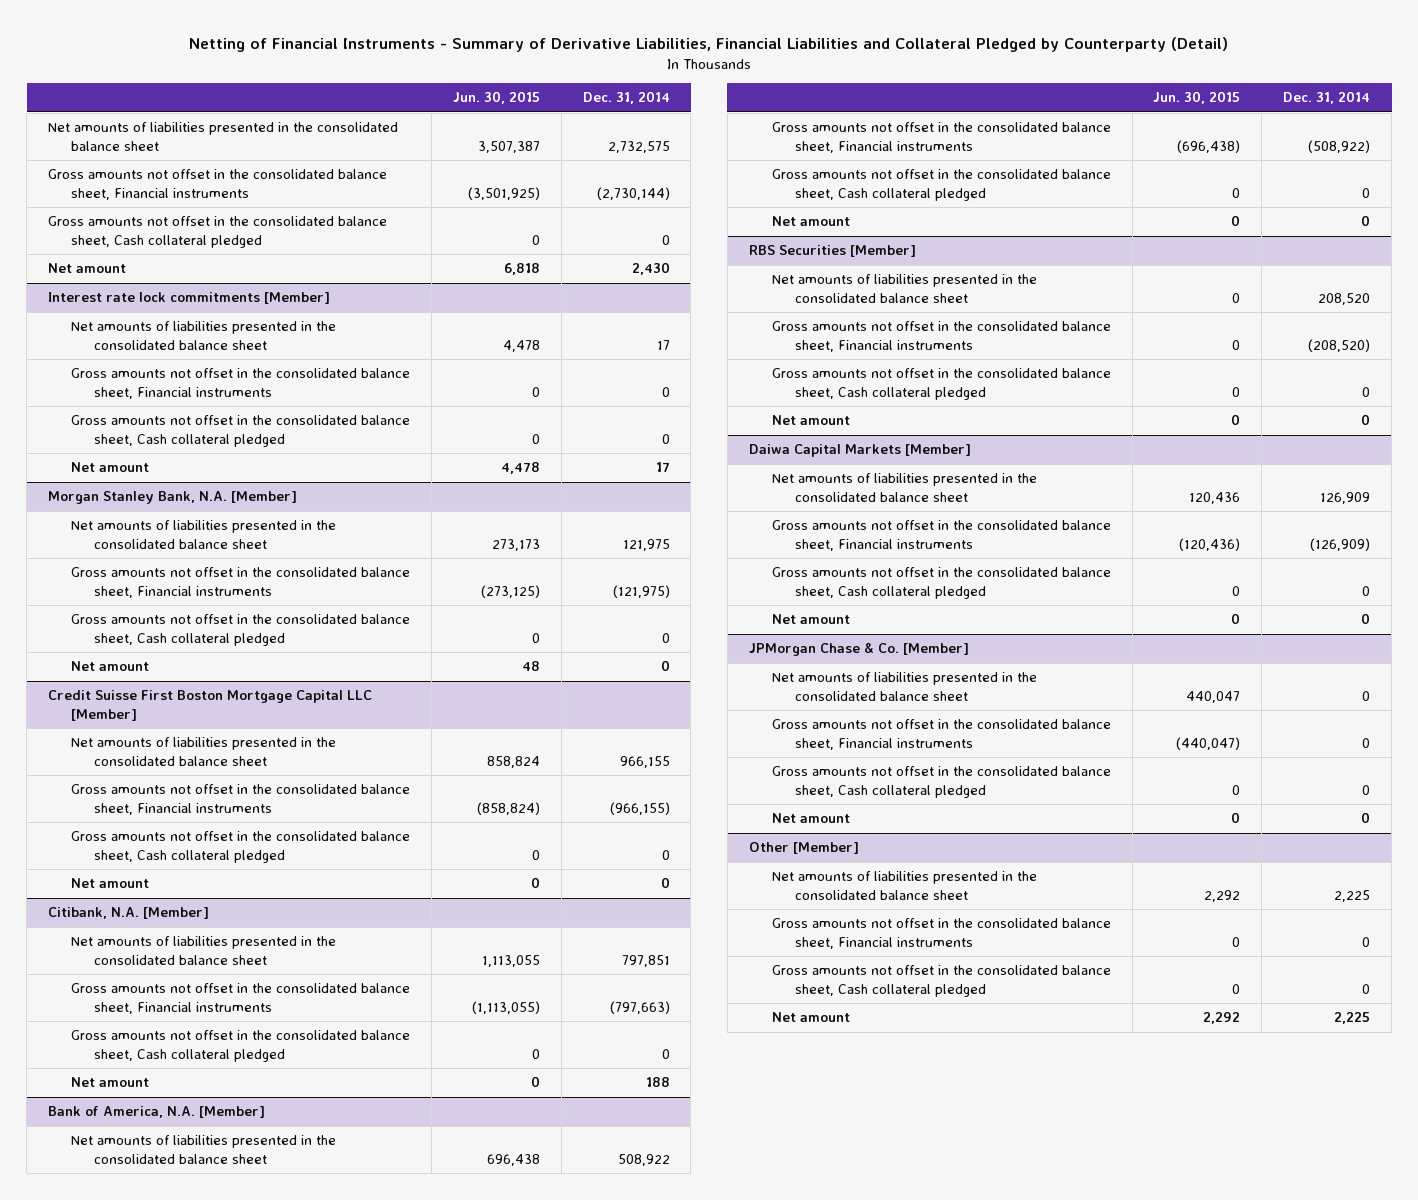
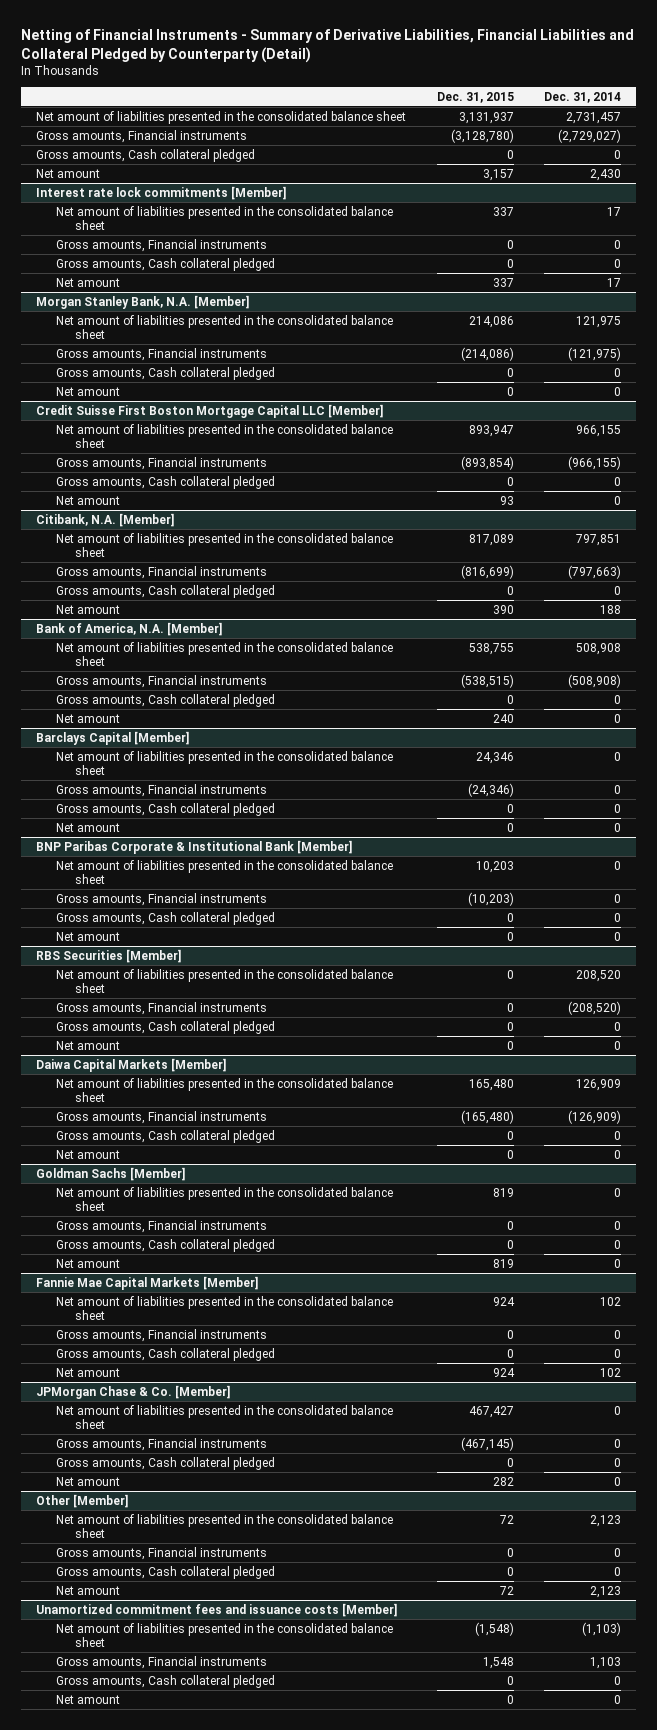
[452,91,540,105] Jun. 30, 2015 -> none
none -> [436,91,514,103] Dec. 31, 2015
[47,169,387,200] Gross amounts not offset in the consolidated balance sheet, Financial instruments -> none
[47,122,398,151] Net amounts of liabilities presented in the consolidated balance sheet -> [36,110,407,124] Net amount of liabilities presented in the consolidated balance sheet
[607,140,670,153] 2,732,575 -> [565,111,621,124] 2,731,457
none -> [36,129,248,143] Gross amounts, Financial instruments
[47,216,387,248] Gross amounts not offset in the consolidated balance sheet, Cash collateral pledged -> [36,148,256,162] Gross amounts, Cash collateral pledged
[71,368,411,399] Gross amounts not offset in the consolidated balance sheet, Financial instruments -> none
[71,321,337,350] Net amounts of liabilities presented in the consolidated balance sheet -> [55,205,393,230] Net amount of liabilities presented in the consolidated balance sheet
none -> [55,238,267,252] Gross amounts, Financial instruments
[71,415,411,447] Gross amounts not offset in the consolidated balance sheet, Cash collateral pledged -> [55,257,275,271] Gross amounts, Cash collateral pledged
[71,520,337,549] Net amounts of liabilities presented in the consolidated balance sheet -> [55,314,393,339] Net amount of liabilities presented in the consolidated balance sheet
[71,567,411,598] Gross amounts not offset in the consolidated balance sheet, Financial instruments -> [55,347,267,361] Gross amounts, Financial instruments
[71,614,411,646] Gross amounts not offset in the consolidated balance sheet, Cash collateral pledged -> [55,366,275,380] Gross amounts, Cash collateral pledged
[71,737,337,766] Net amounts of liabilities presented in the consolidated balance sheet -> [55,423,393,448] Net amount of liabilities presented in the consolidated balance sheet
[71,784,411,815] Gross amounts not offset in the consolidated balance sheet, Financial instruments -> [55,456,267,470] Gross amounts, Financial instruments
[71,831,411,863] Gross amounts not offset in the consolidated balance sheet, Cash collateral pledged -> [55,475,275,489] Gross amounts, Cash collateral pledged
[71,936,337,965] Net amounts of liabilities presented in the consolidated balance sheet -> [55,532,393,557] Net amount of liabilities presented in the consolidated balance sheet
[71,983,411,1014] Gross amounts not offset in the consolidated balance sheet, Financial instruments -> [55,565,267,579] Gross amounts, Financial instruments
[71,1030,411,1062] Gross amounts not offset in the consolidated balance sheet, Cash collateral pledged -> [55,584,275,598] Gross amounts, Cash collateral pledged
[771,122,1111,153] Gross amounts not offset in the consolidated balance sheet, Financial instruments -> none
[71,1135,337,1164] Net amounts of liabilities presented in the consolidated balance sheet -> [55,641,393,666] Net amount of liabilities presented in the consolidated balance sheet
[617,1153,670,1166] 508,922 -> [575,642,621,655] 508,908
none -> [55,674,267,688] Gross amounts, Financial instruments
[771,169,1111,201] Gross amounts not offset in the consolidated balance sheet, Cash collateral pledged -> [55,693,275,707] Gross amounts, Cash collateral pledged
none -> [36,730,190,745] Barclays Capital [Member]
none -> [55,750,393,775] Net amount of liabilities presented in the consolidated balance sheet
none -> [55,783,267,797] Gross amounts, Financial instruments
none -> [55,802,275,816] Gross amounts, Cash collateral pledged
none -> [55,822,120,832] Net amount
none -> [36,839,353,854] BNP Paribas Corporate & Institutional Bank [Member]
none -> [55,859,393,884] Net amount of liabilities presented in the consolidated balance sheet
none -> [55,892,267,906] Gross amounts, Financial instruments
none -> [55,911,275,925] Gross amounts, Cash collateral pledged
none -> [55,931,120,941] Net amount
[771,274,1037,303] Net amounts of liabilities presented in the consolidated balance sheet -> [55,968,393,993] Net amount of liabilities presented in the consolidated balance sheet
[771,321,1111,352] Gross amounts not offset in the consolidated balance sheet, Financial instruments -> [55,1001,267,1015] Gross amounts, Financial instruments
[771,368,1111,400] Gross amounts not offset in the consolidated balance sheet, Cash collateral pledged -> [55,1020,275,1034] Gross amounts, Cash collateral pledged
[771,473,1037,502] Net amounts of liabilities presented in the consolidated balance sheet -> [55,1077,393,1102] Net amount of liabilities presented in the consolidated balance sheet
[771,520,1111,551] Gross amounts not offset in the consolidated balance sheet, Financial instruments -> [55,1110,267,1124] Gross amounts, Financial instruments
[771,567,1111,599] Gross amounts not offset in the consolidated balance sheet, Cash collateral pledged -> [55,1129,275,1143] Gross amounts, Cash collateral pledged
none -> [36,1166,186,1181] Goldman Sachs [Member]
none -> [55,1186,393,1211] Net amount of liabilities presented in the consolidated balance sheet
none -> [55,1219,267,1233] Gross amounts, Financial instruments
none -> [55,1238,275,1252] Gross amounts, Cash collateral pledged
none -> [55,1258,120,1268] Net amount
none -> [36,1275,259,1290] Fannie Mae Capital Markets [Member]
none -> [55,1295,393,1320] Net amount of liabilities presented in the consolidated balance sheet
none -> [55,1328,267,1342] Gross amounts, Financial instruments
none -> [55,1347,275,1361] Gross amounts, Cash collateral pledged
none -> [55,1367,120,1377] Net amount
[771,719,1111,750] Gross amounts not offset in the consolidated balance sheet, Financial instruments -> none
[771,672,1037,701] Net amounts of liabilities presented in the consolidated balance sheet -> [55,1404,393,1429] Net amount of liabilities presented in the consolidated balance sheet
none -> [55,1437,267,1451] Gross amounts, Financial instruments
[771,766,1111,798] Gross amounts not offset in the consolidated balance sheet, Cash collateral pledged -> [55,1456,275,1470] Gross amounts, Cash collateral pledged
[771,918,1111,949] Gross amounts not offset in the consolidated balance sheet, Financial instruments -> none
[771,871,1037,900] Net amounts of liabilities presented in the consolidated balance sheet -> [55,1513,393,1538] Net amount of liabilities presented in the consolidated balance sheet
[1334,889,1371,902] 2,225 -> [589,1514,621,1527] 2,123
none -> [55,1546,267,1560] Gross amounts, Financial instruments
[771,965,1111,997] Gross amounts not offset in the consolidated balance sheet, Cash collateral pledged -> [55,1565,275,1579] Gross amounts, Cash collateral pledged
[1334,1012,1371,1025] 2,225 -> [589,1585,621,1598] 2,123
none -> [36,1602,398,1617] Unamortized commitment fees and issuance costs [Member]
none -> [55,1622,393,1647] Net amount of liabilities presented in the consolidated balance sheet
none -> [55,1655,267,1669] Gross amounts, Financial instruments
none -> [55,1674,275,1688] Gross amounts, Cash collateral pledged
none -> [55,1694,120,1704] Net amount

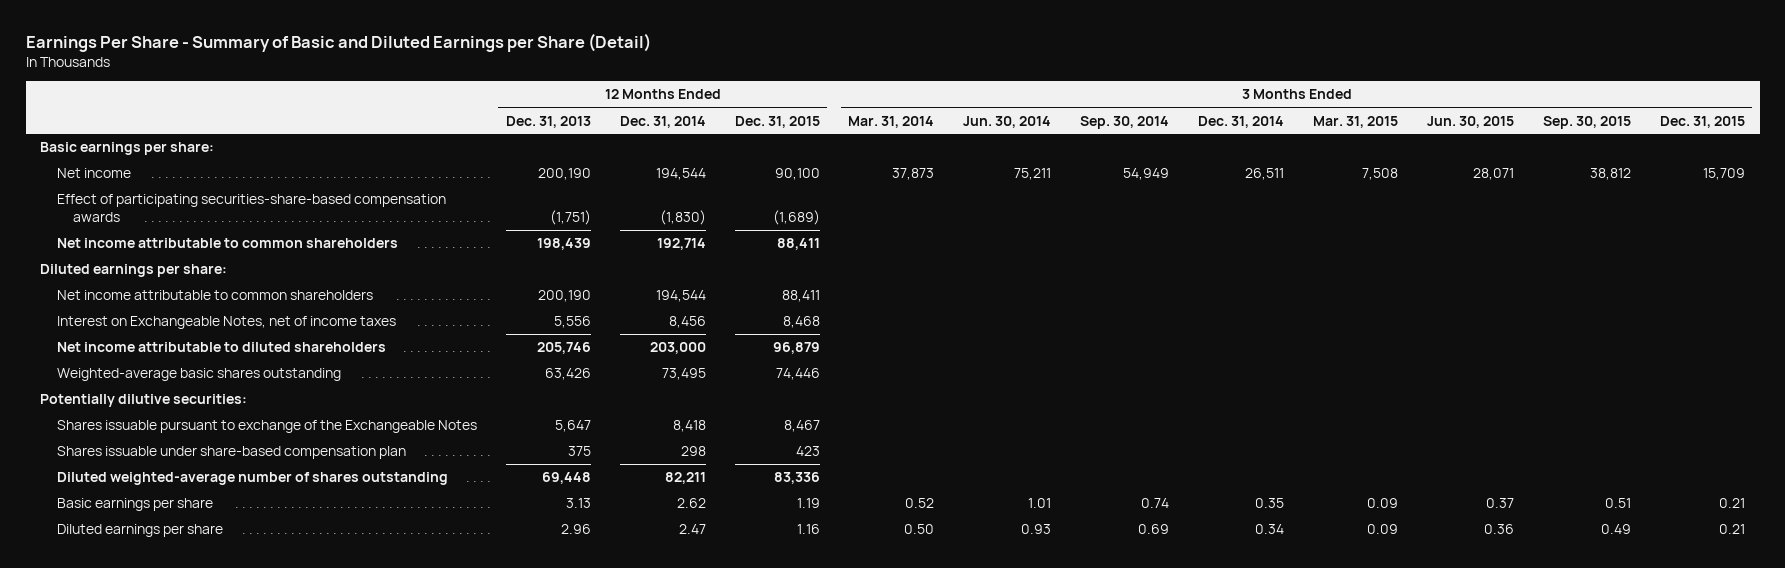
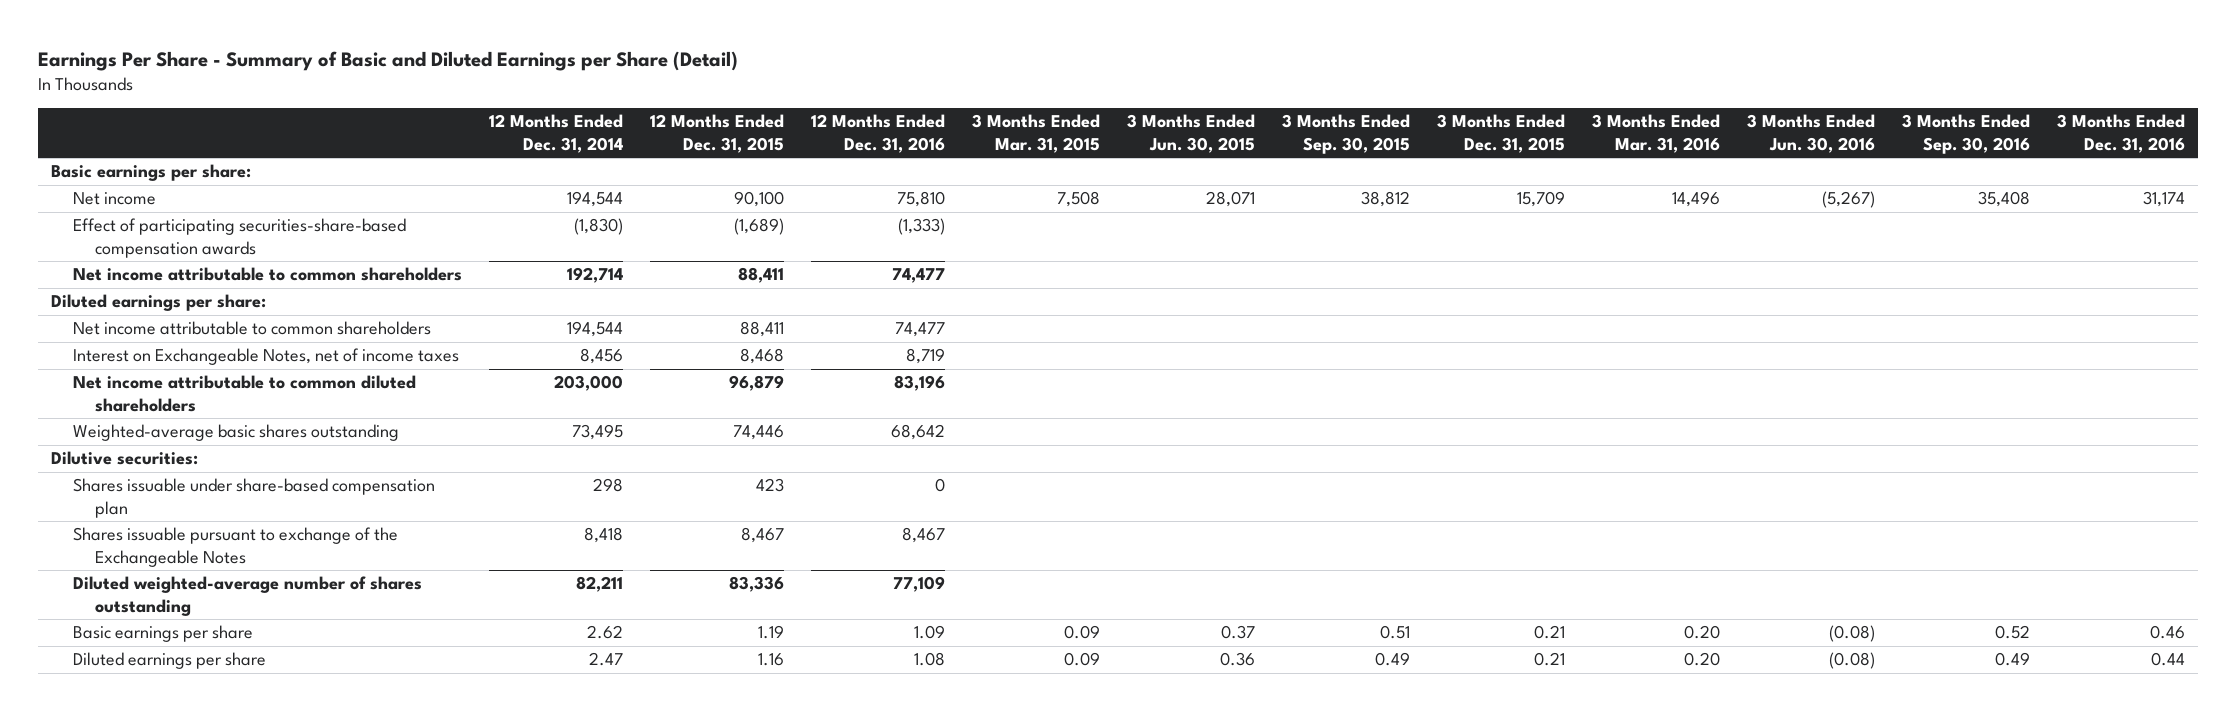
[505,115,591,128] Dec. 31, 2013 -> none
[848,115,935,128] Mar. 31, 2014 -> none
[963,115,1052,128] Jun. 30, 2014 -> none
[1080,115,1170,129] Sep. 30, 2014 -> none
[1198,115,1285,128] Dec. 31, 2014 -> none
none -> [811,114,946,153] 12 Months Ended Dec. 31, 2016
none -> [1592,114,1721,153] 3 Months Ended Mar. 31, 2016
none -> [1747,114,1876,153] 3 Months Ended Jun. 30, 2016
none -> [1902,114,2031,154] 3 Months Ended Sep. 30, 2016
none -> [2057,114,2186,153] 3 Months Ended Dec. 31, 2016
[56,342,386,353] Net income attributable to diluted shareholders -> [73,375,417,412] Net income attributable to common diluted shareholders
[40,394,248,408] Potentially dilutive securities: -> [51,451,199,466] Dilutive securities:
[56,420,477,434] Shares issuable pursuant to exchange of the Exchangeable Notes -> [73,527,399,567] Shares issuable pursuant to exchange of the Exchangeable Notes

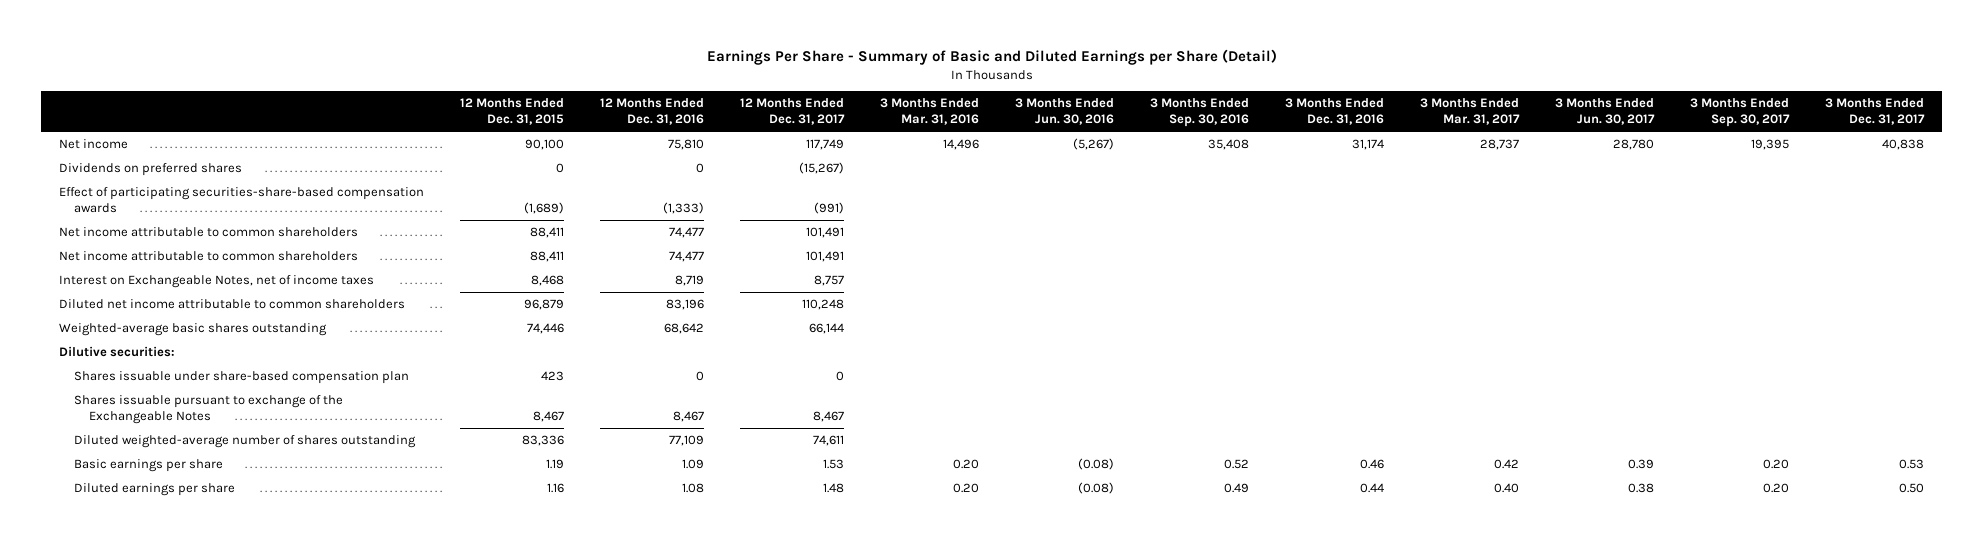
[489,114,624,153] 12 Months Ended Dec. 31, 2014 -> none
[972,114,1101,153] 3 Months Ended Mar. 31, 2015 -> none
[1127,114,1256,153] 3 Months Ended Jun. 30, 2015 -> none
[1282,114,1411,154] 3 Months Ended Sep. 30, 2015 -> none
[1437,114,1566,153] 3 Months Ended Dec. 31, 2015 -> none
none -> [740,98,846,126] 12 Months Ended Dec. 31, 2017
none -> [1420,98,1521,126] 3 Months Ended Mar. 31, 2017
none -> [1555,98,1656,126] 3 Months Ended Jun. 30, 2017
none -> [1690,98,1791,128] 3 Months Ended Sep. 30, 2017
none -> [1825,98,1926,126] 3 Months Ended Dec. 31, 2017
[51,164,252,182] Basic earnings per share: -> none
none -> [59,162,243,176] Dividends on preferred shares
[51,294,267,312] Diluted earnings per share: -> none
[73,375,417,412] Net income attributable to common diluted shareholders -> [59,298,406,309] Diluted net income attributable to common shareholders

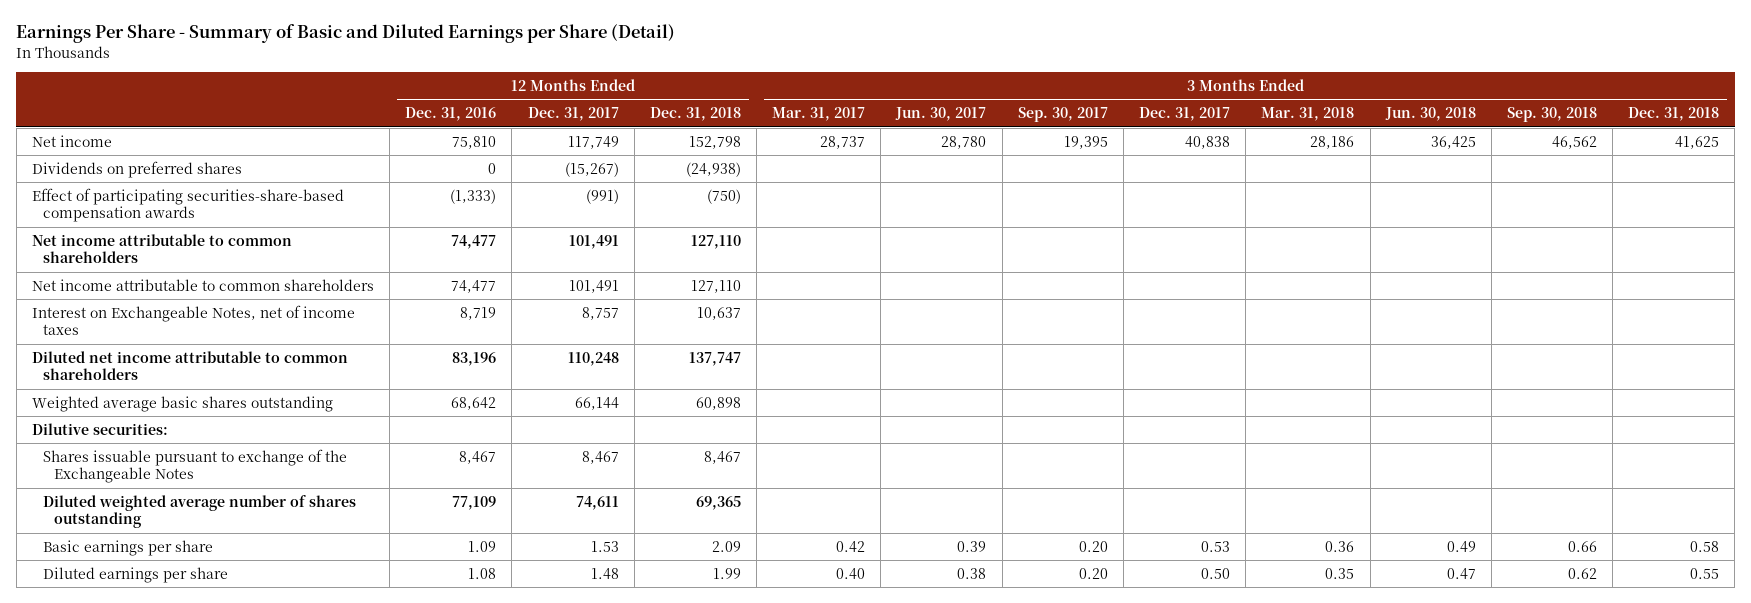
[460,98,565,126] 12 Months Ended Dec. 31, 2015 -> none
[880,98,980,126] 3 Months Ended Mar. 31, 2016 -> none
[1015,98,1115,126] 3 Months Ended Jun. 30, 2016 -> none
[1150,98,1250,128] 3 Months Ended Sep. 30, 2016 -> none
[1285,98,1385,126] 3 Months Ended Dec. 31, 2016 -> none
none -> [649,107,741,122] Dec. 31, 2018
none -> [1261,107,1355,122] Mar. 31, 2018
none -> [1384,107,1476,122] Jun. 30, 2018
none -> [1507,107,1598,123] Sep. 30, 2018
none -> [1628,107,1720,122] Dec. 31, 2018
[59,322,328,336] Weighted-average basic shares outstanding -> [31,395,333,412] Weighted average basic shares outstanding
[74,370,410,384] Shares issuable under share-based compensation plan -> none
[74,434,417,448] Diluted weighted-average number of shares outstanding -> [42,494,356,529] Diluted weighted average number of shares outstanding

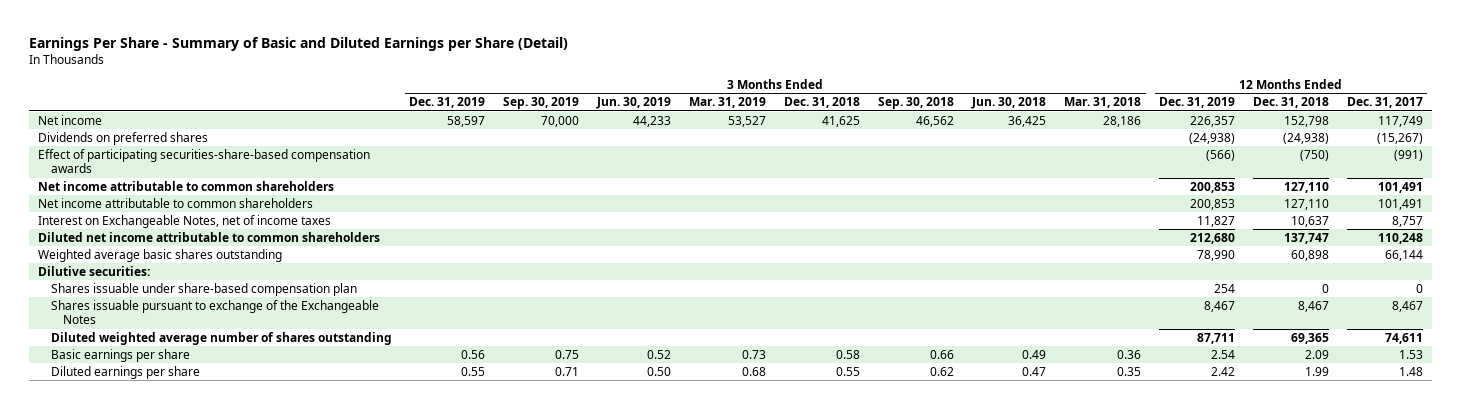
[405,107,497,122] Dec. 31, 2016 -> none
[772,107,866,122] Mar. 31, 2017 -> none
[895,107,987,122] Jun. 30, 2017 -> none
[1017,107,1108,123] Sep. 30, 2017 -> none
[1139,107,1231,122] Dec. 31, 2017 -> none
none -> [409,97,486,109] Dec. 31, 2019
none -> [503,97,580,110] Sep. 30, 2019
none -> [596,97,672,110] Jun. 30, 2019
none -> [689,97,767,109] Mar. 31, 2019
none -> [1159,97,1236,109] Dec. 31, 2019
none -> [50,283,357,297] Shares issuable under share-based compensation plan

